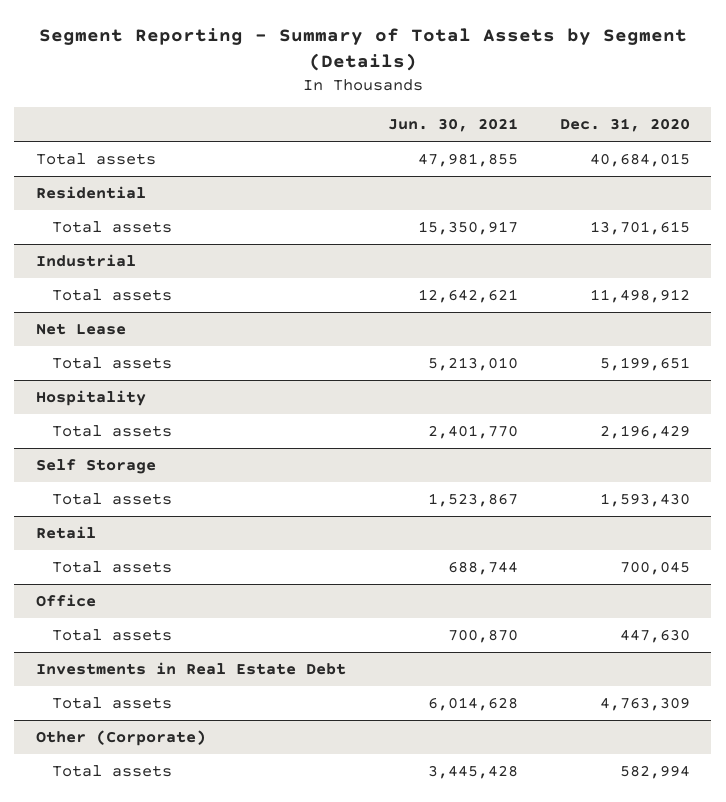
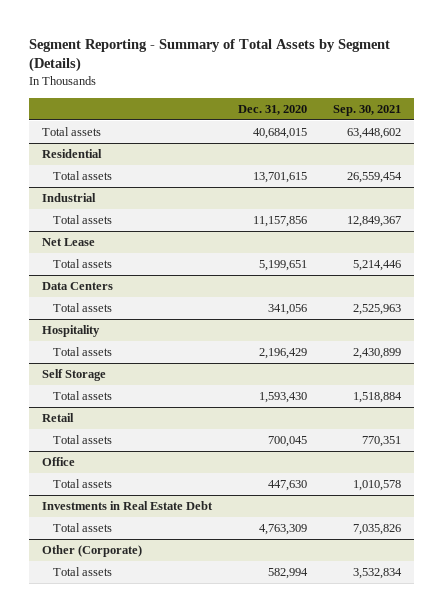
[387,118,518,133] Jun. 30, 2021 -> none
none -> [333,104,402,116] Sep. 30, 2021
[590,289,691,304] 11,498,912 -> [253,215,308,227] 11,157,856
none -> [42,281,114,290] Data Centers
none -> [53,302,113,312] Total assets

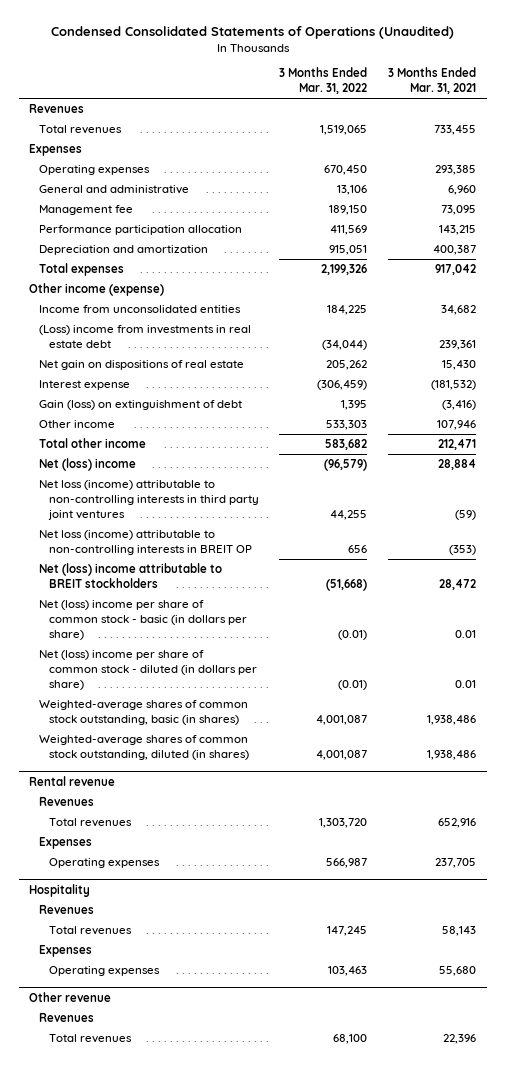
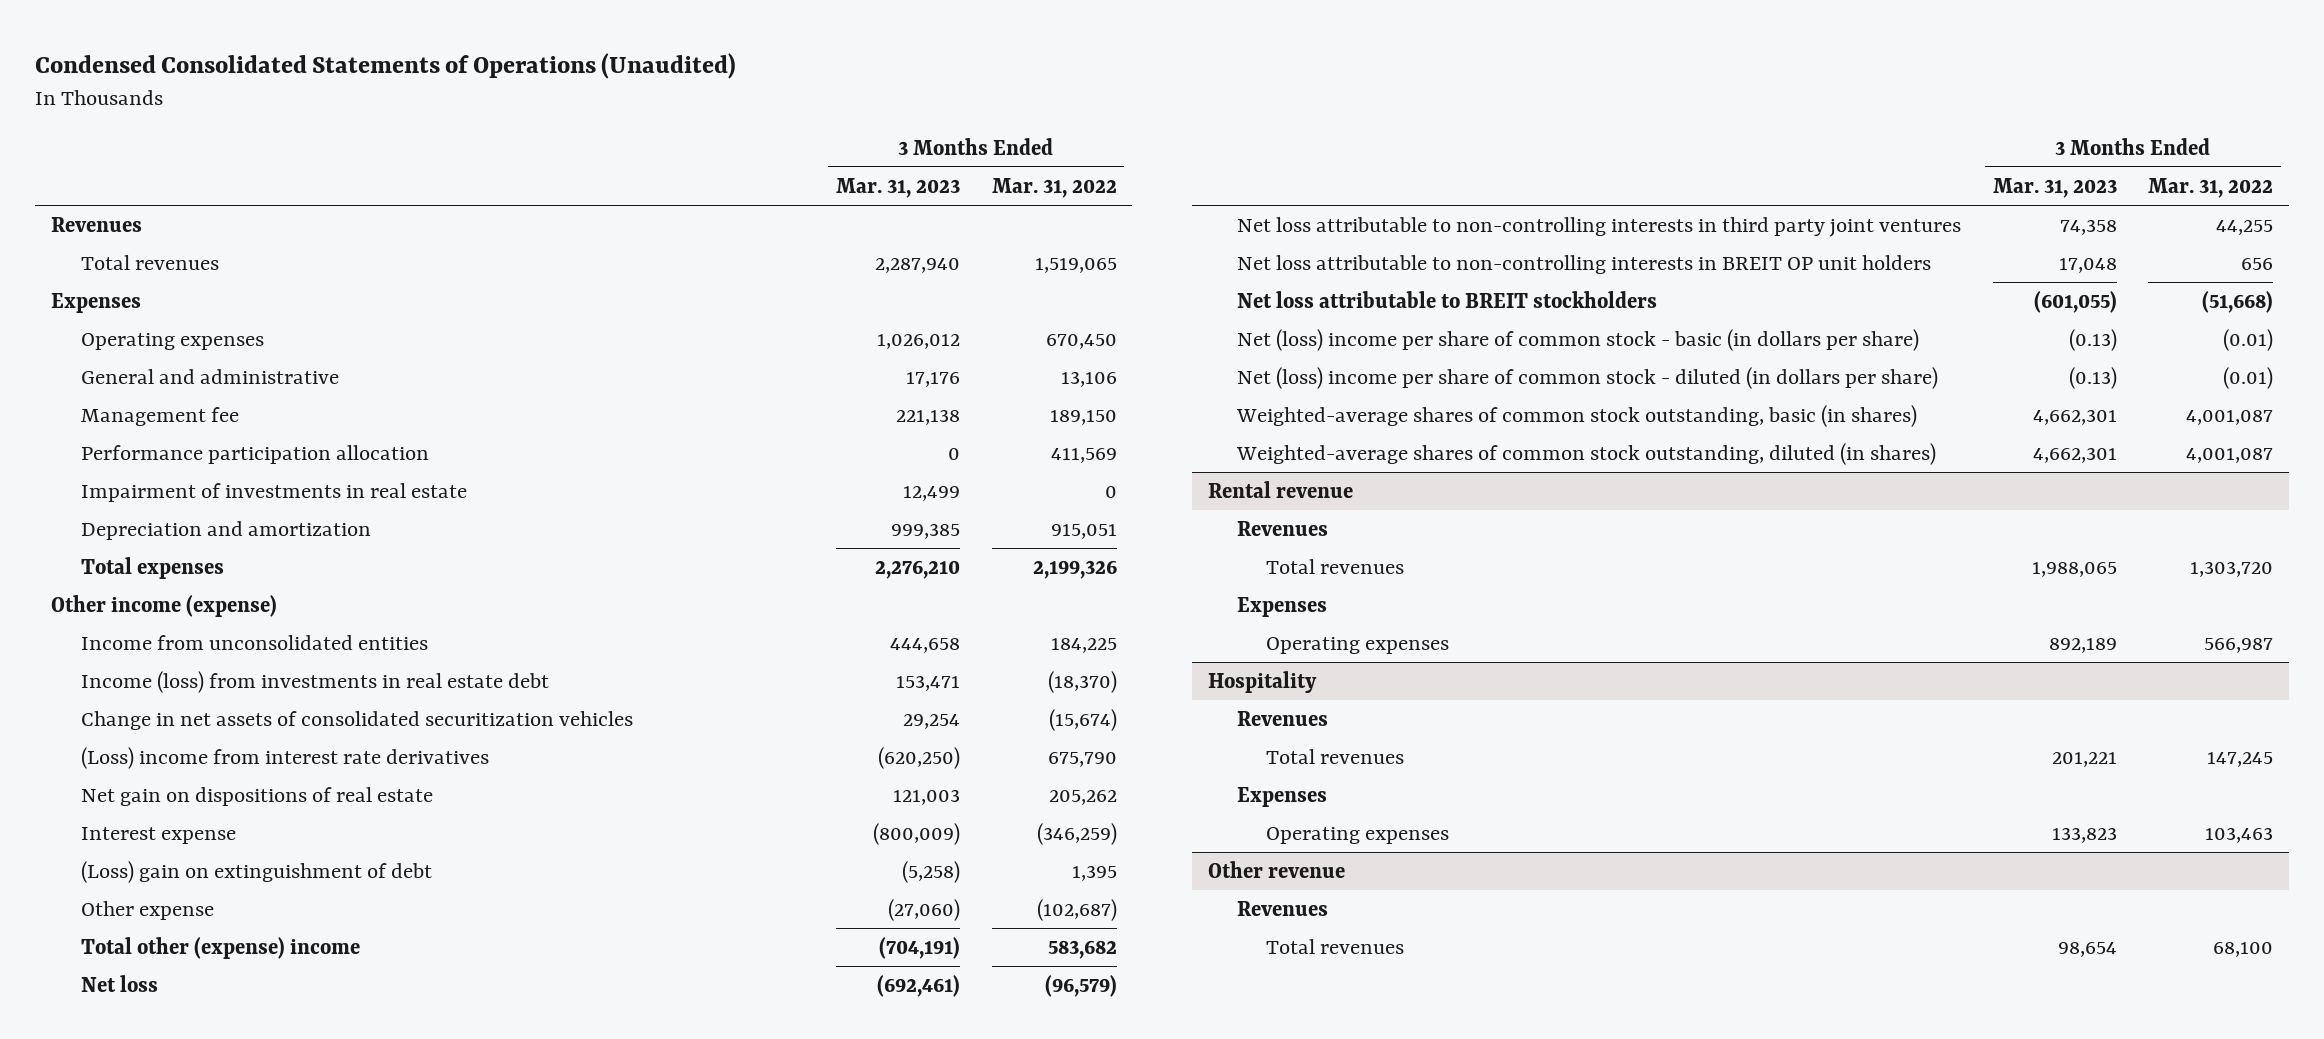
[388,67,477,94] 3 Months Ended Mar. 31, 2021 -> none
none -> [836,177,961,198] Mar. 31, 2023
none -> [80,482,467,502] Impairment of investments in real estate
[38,325,251,348] (Loss) income from investments in real estate debt -> [80,670,549,693] Income (loss) from investments in real estate debt
[322,339,368,350] (34,044) -> [1047,670,1117,693] (18,370)
none -> [80,710,633,730] Change in net assets of consolidated securitization vehicles
none -> [80,746,489,769] (Loss) income from interest rate derivatives
[317,380,368,391] (306,459) -> [1036,822,1117,845] (346,259)
[38,400,242,411] Gain (loss) on extinguishment of debt -> [80,860,432,883] (Loss) gain on extinguishment of debt
[38,420,115,429] Other income -> [80,900,214,920] Other expense
[326,420,368,431] 533,303 -> [1036,898,1117,921] (102,687)
[38,438,146,449] Total other income -> [80,936,360,959] Total other (expense) income
[38,458,136,472] Net (loss) income -> [80,974,158,992] Net loss
[38,480,259,520] Net loss (income) attributable to non-controlling interests in third party joint ventures -> [1237,216,1962,237] Net loss attributable to non-controlling interests in third party joint ventures
[38,530,252,555] Net loss (income) attributable to non-controlling interests in BREIT OP -> [1237,254,1932,274] Net loss attributable to non-controlling interests in BREIT OP unit holders
[38,563,222,588] Net (loss) income attributable to BREIT stockholders -> [1237,290,1658,308] Net loss attributable to BREIT stockholders

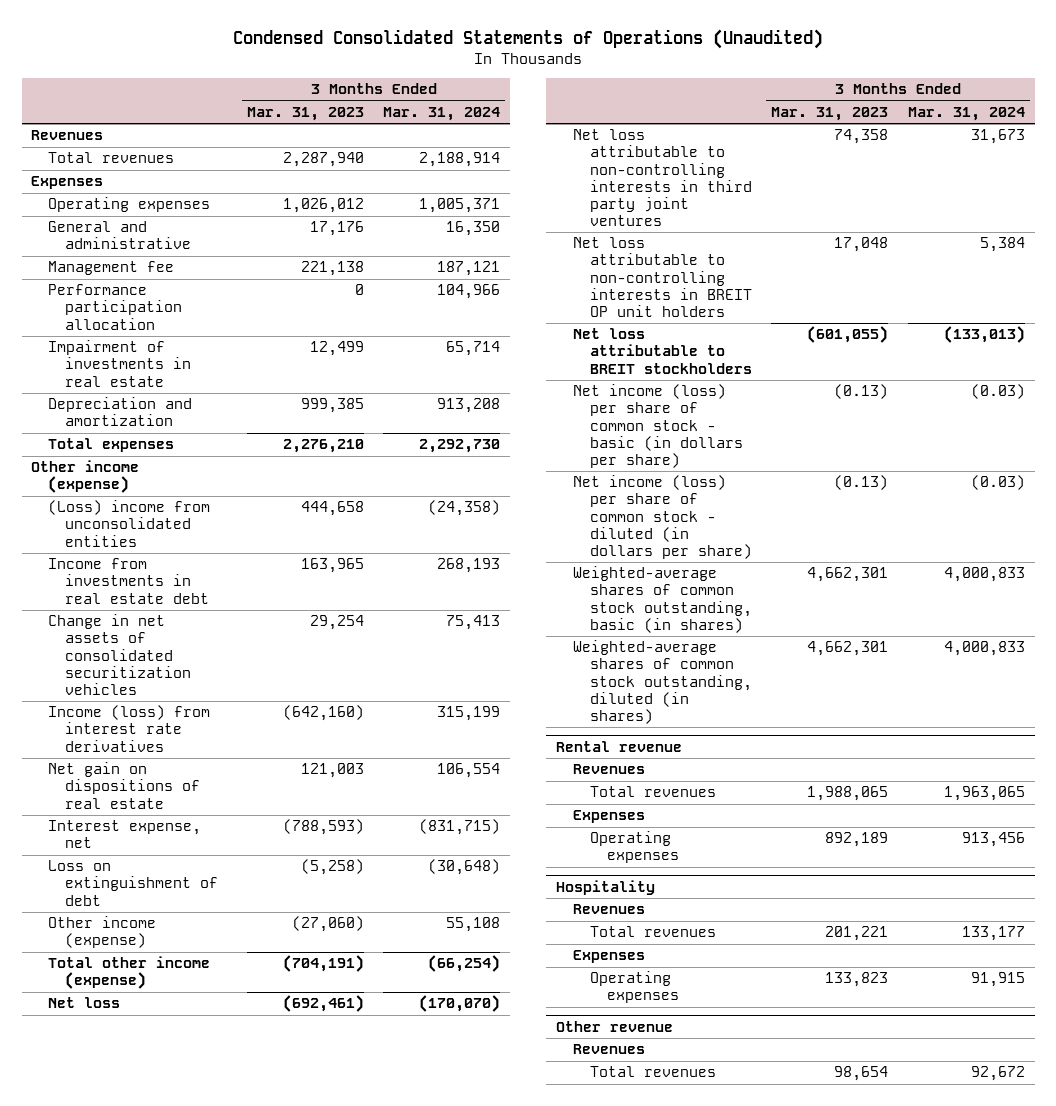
[991,177,1117,198] Mar. 31, 2022 -> none
none -> [383,106,501,121] Mar. 31, 2024
[80,634,428,650] Income from unconsolidated entities -> [48,500,211,547] (Loss) income from unconsolidated entities
[80,670,549,693] Income (loss) from investments in real estate debt -> [48,558,210,604] Income from investments in real estate debt
[896,674,961,691] 153,471 -> [300,558,364,574] 163,965
[80,746,489,769] (Loss) income from interest rate derivatives -> [48,705,211,752] Income (loss) from interest rate derivatives
[878,746,961,769] (620,250) -> [282,705,364,722] (642,160)
[80,826,236,844] Interest expense -> [48,820,202,849] Interest expense, net
[873,822,961,845] (800,009) -> [282,819,364,836] (788,593)
[80,860,432,883] (Loss) gain on extinguishment of debt -> [48,860,219,906] Loss on extinguishment of debt
[80,900,214,920] Other expense -> [48,916,157,949] Other income (expense)
[80,936,360,959] Total other (expense) income -> [48,956,211,990] Total other income (expense)
[1237,328,1920,351] Net (loss) income per share of common stock - basic (in dollars per share) -> [572,384,743,468] Net income (loss) per share of common stock - basic (in dollars per share)
[1237,366,1939,389] Net (loss) income per share of common stock - diluted (in dollars per share) -> [572,475,752,559] Net income (loss) per share of common stock - diluted (in dollars per share)

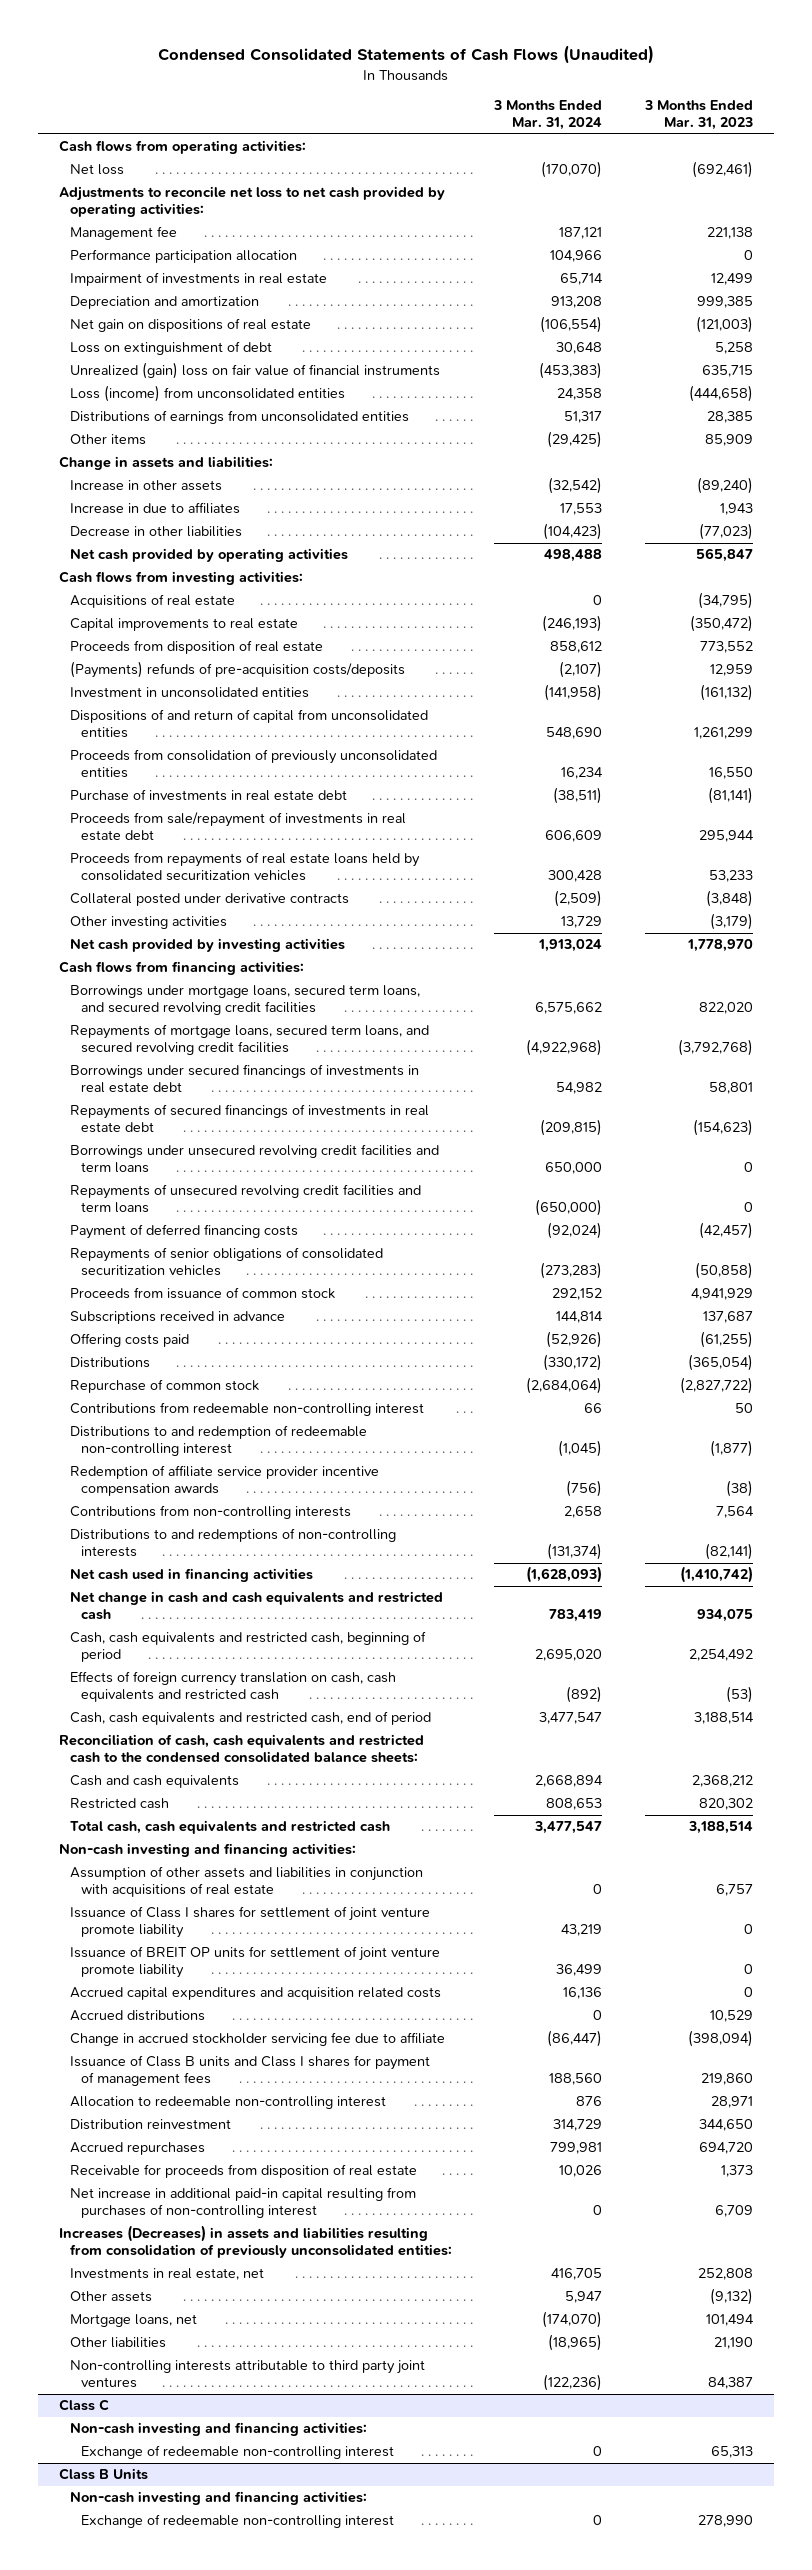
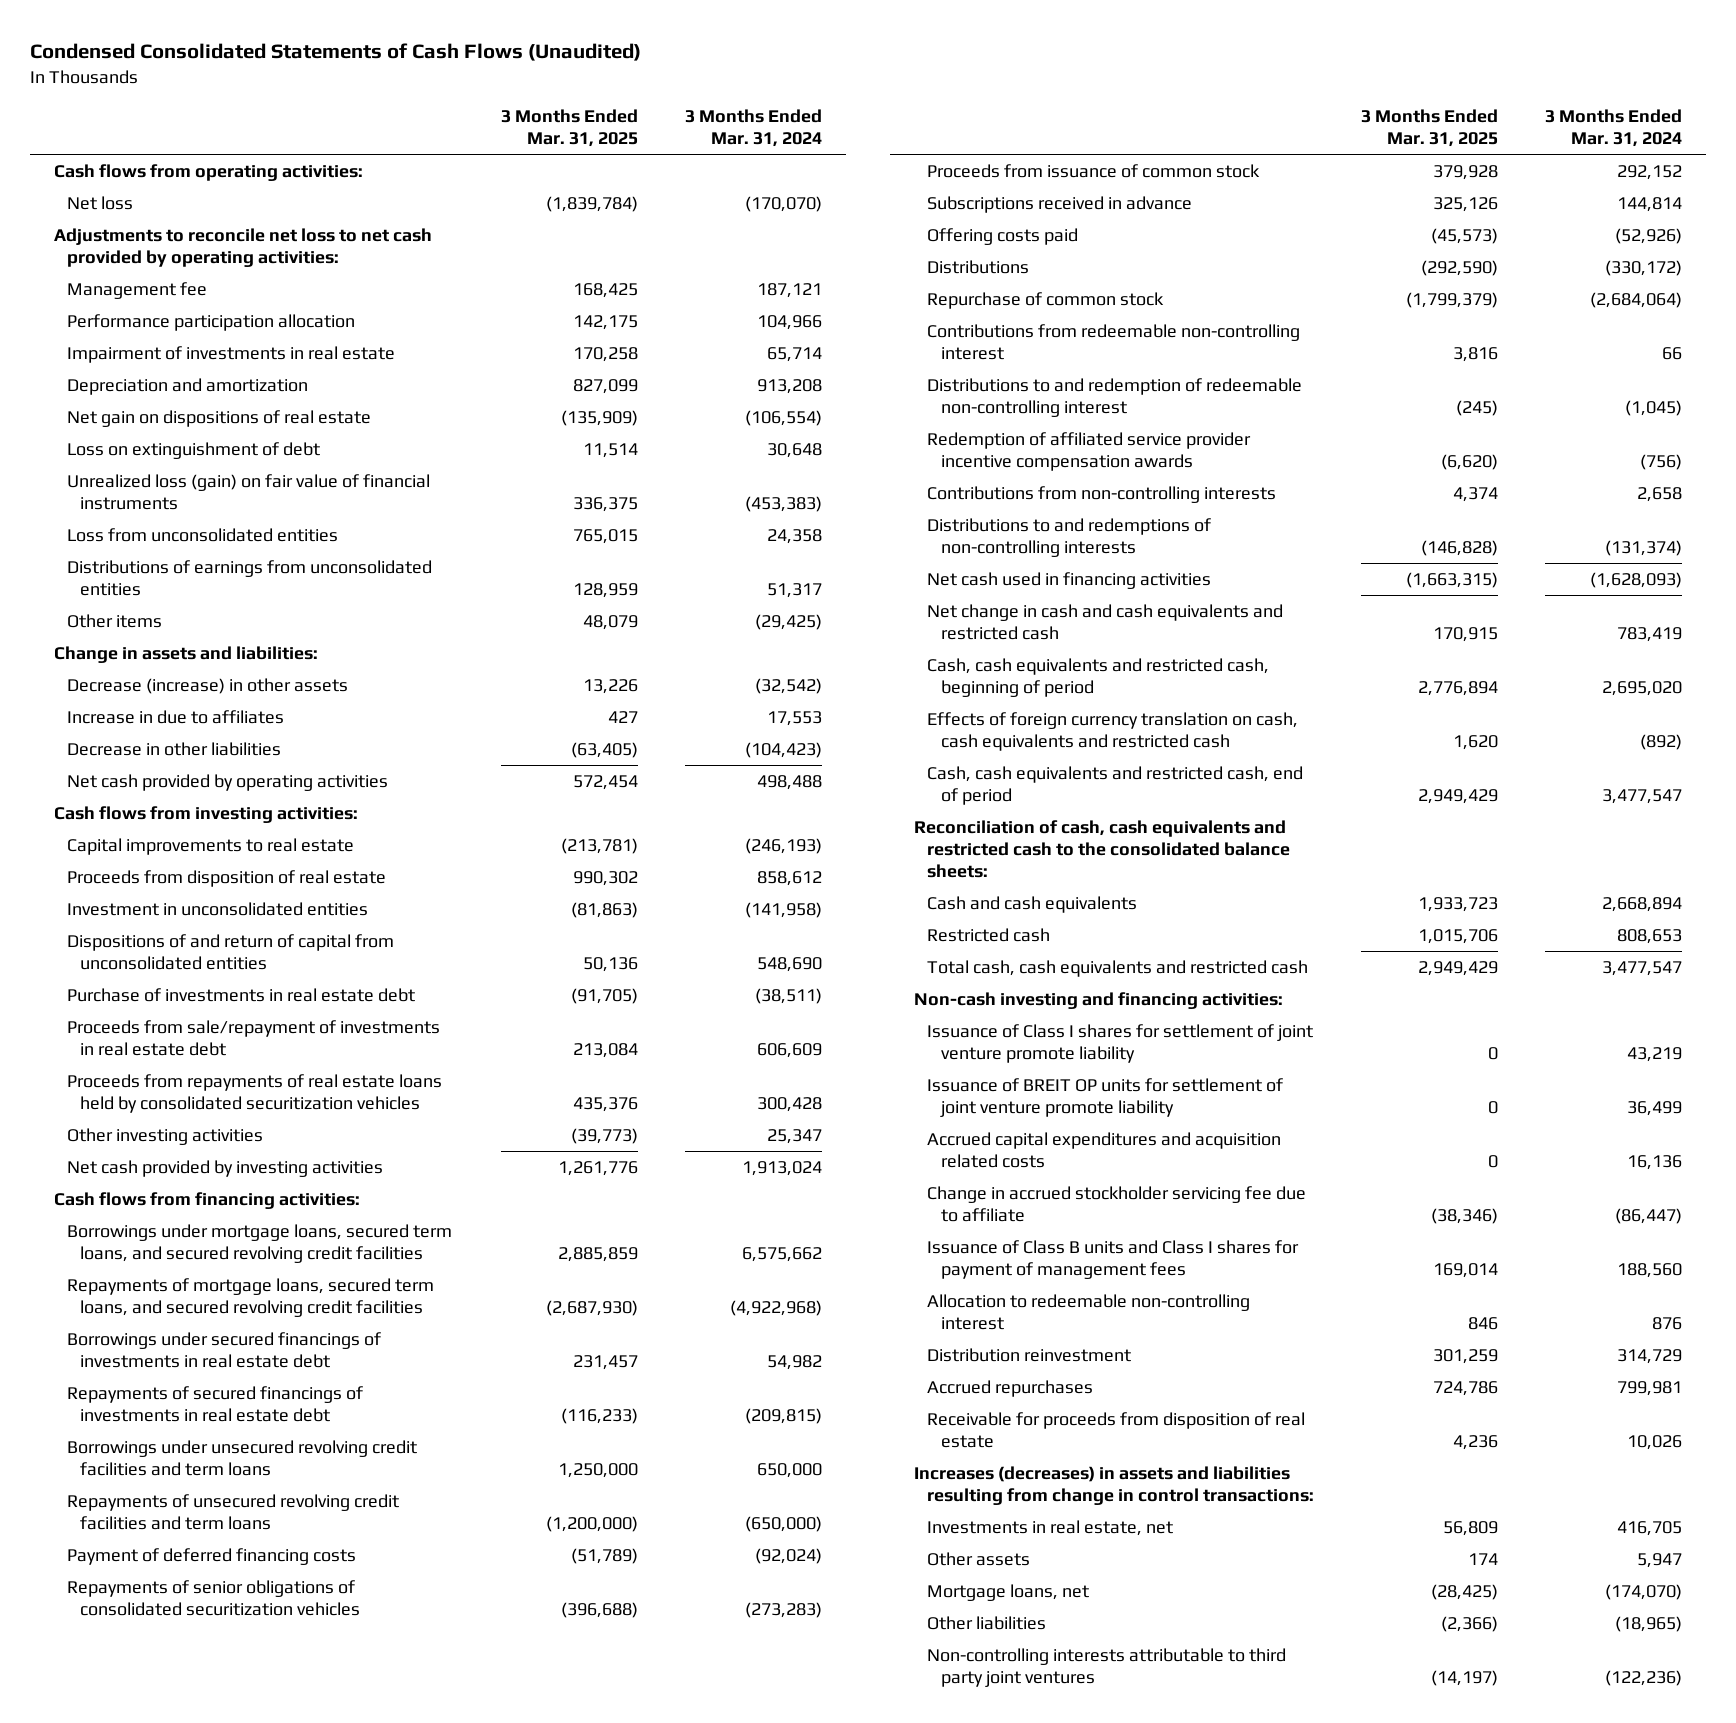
[643,100,753,131] 3 Months Ended Mar. 31, 2023 -> none
none -> [501,109,639,148] 3 Months Ended Mar. 31, 2025
[69,362,440,380] Unrealized (gain) loss on fair value of financial instruments -> [67,473,431,510] Unrealized loss (gain) on fair value of financial instruments
[69,385,345,403] Loss (income) from unconsolidated entities -> [67,527,339,542] Loss from unconsolidated entities
[69,480,222,492] Increase in other assets -> [67,677,349,694] Decrease (increase) in other assets
[69,594,235,609] Acquisitions of real estate -> none
[69,661,405,679] (Payments) refunds of pre-acquisition costs/deposits -> none
[69,749,437,779] Proceeds from consolidation of previously unconsolidated entities -> none
[69,893,349,907] Collateral posted under derivative contracts -> none
[561,916,603,929] 13,729 -> [767,1128,823,1144] 25,347
[69,1465,379,1497] Redemption of affiliate service provider incentive compensation awards -> [927,431,1252,471] Redemption of affiliated service provider incentive compensation awards
[58,1734,424,1764] Reconciliation of cash, cash equivalents and restricted cash to the condensed consolidated balance sheets: -> [913,819,1291,878] Reconciliation of cash, cash equivalents and restricted cash to the consolidated balance sheets:
[69,1866,423,1898] Assumption of other assets and liabilities in conjunction with acquisitions of real estate -> none
[69,2010,205,2022] Accrued distributions -> none
[69,2187,416,2219] Net increase in additional paid-in capital resulting from purchases of non-controlling interest -> none
[58,2225,452,2259] Increases (Decreases) in assets and liabilities resulting from consolidation of previously unconsolidated entities: -> [913,1465,1315,1505] Increases (decreases) in assets and liabilities resulting from change in control transactions:
[58,2399,109,2412] Class C -> none
[69,2422,367,2437] Non-cash investing and financing activities: -> none
[80,2445,394,2460] Exchange of redeemable non-controlling interest -> none
[58,2468,148,2481] Class B Units -> none
[69,2491,367,2506] Non-cash investing and financing activities: -> none
[80,2514,394,2529] Exchange of redeemable non-controlling interest -> none

